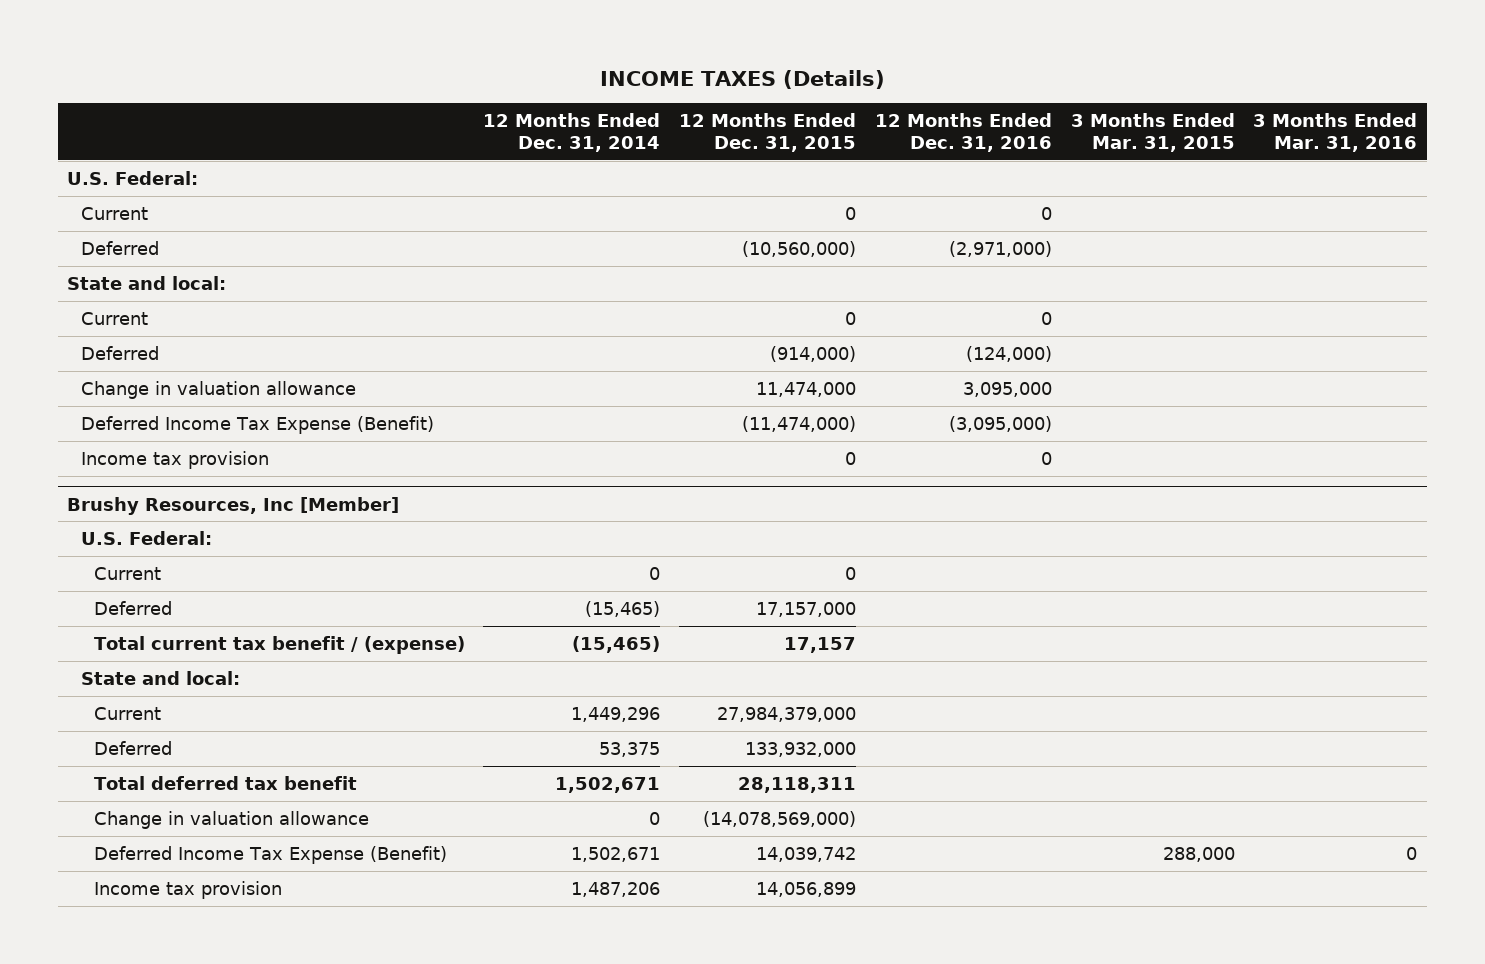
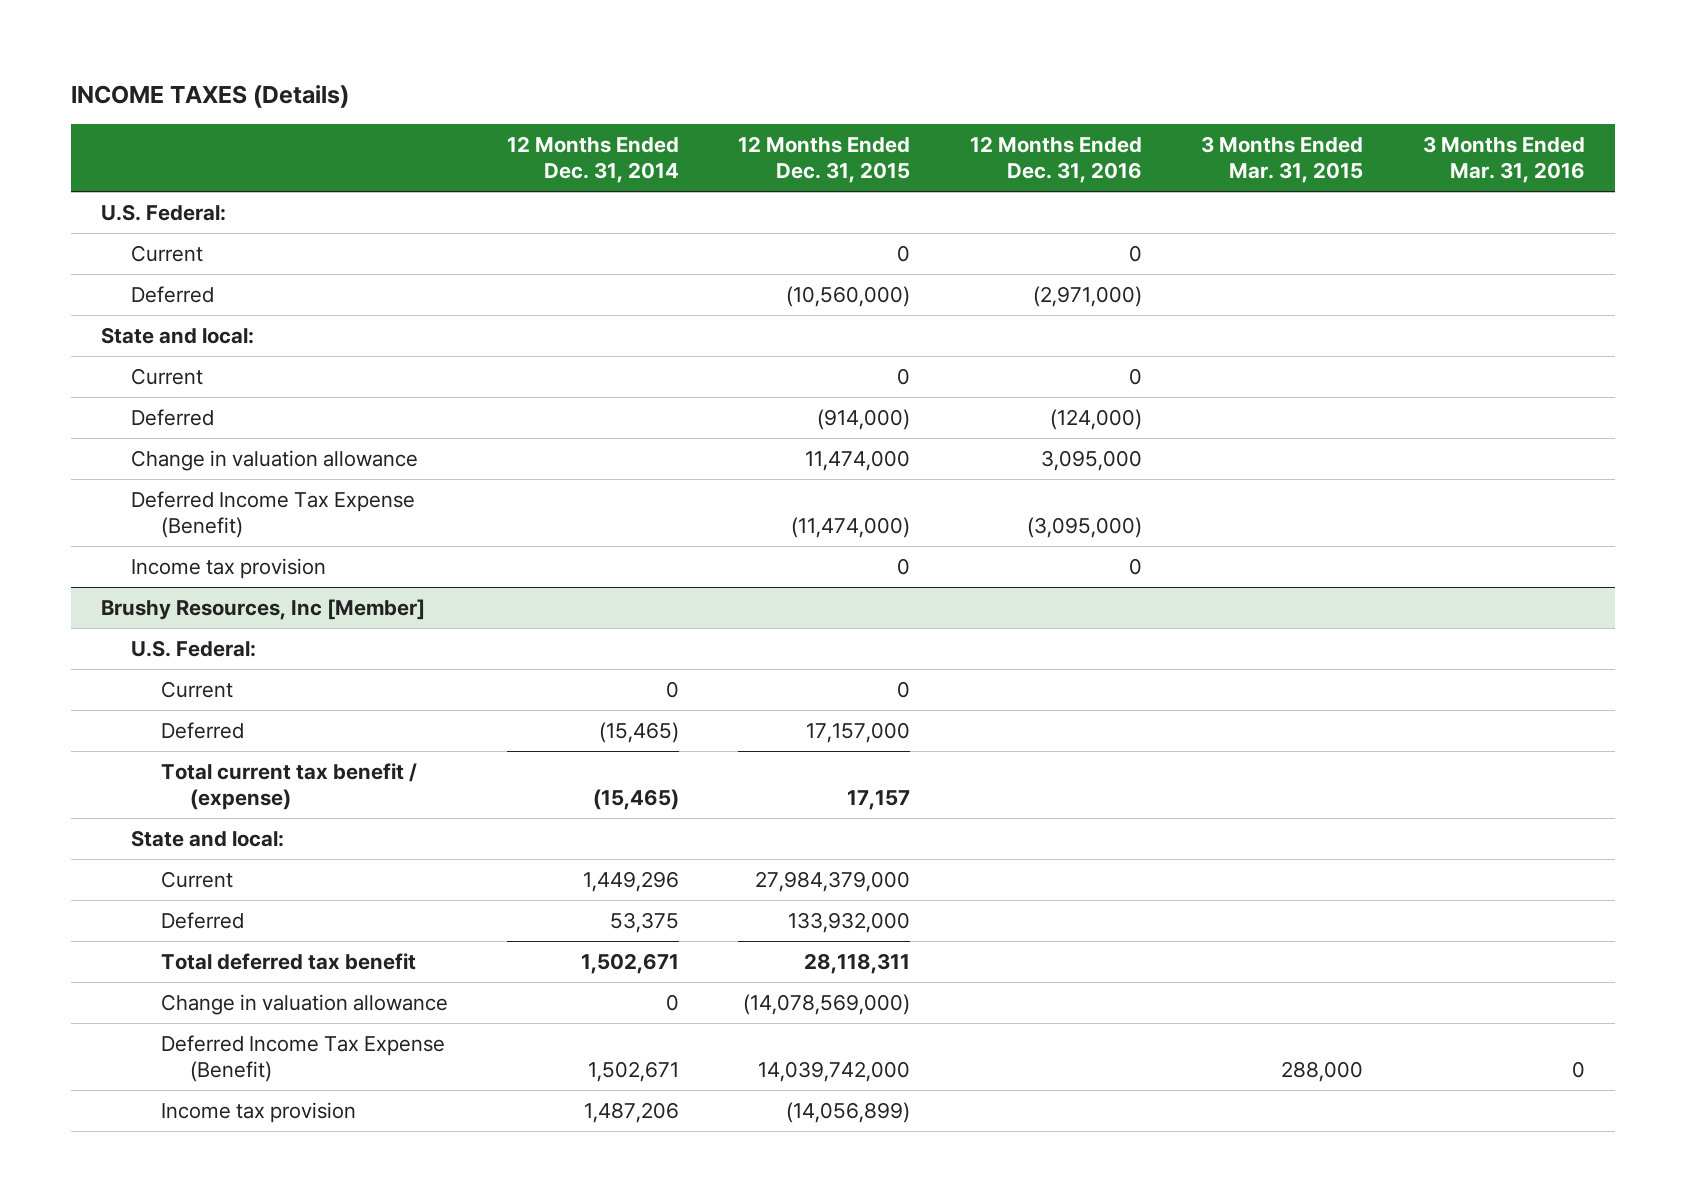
[756,846,857,862] 14,039,742 -> [758,1061,911,1083] 14,039,742,000
[756,881,857,897] 14,056,899 -> [786,1101,911,1123] (14,056,899)

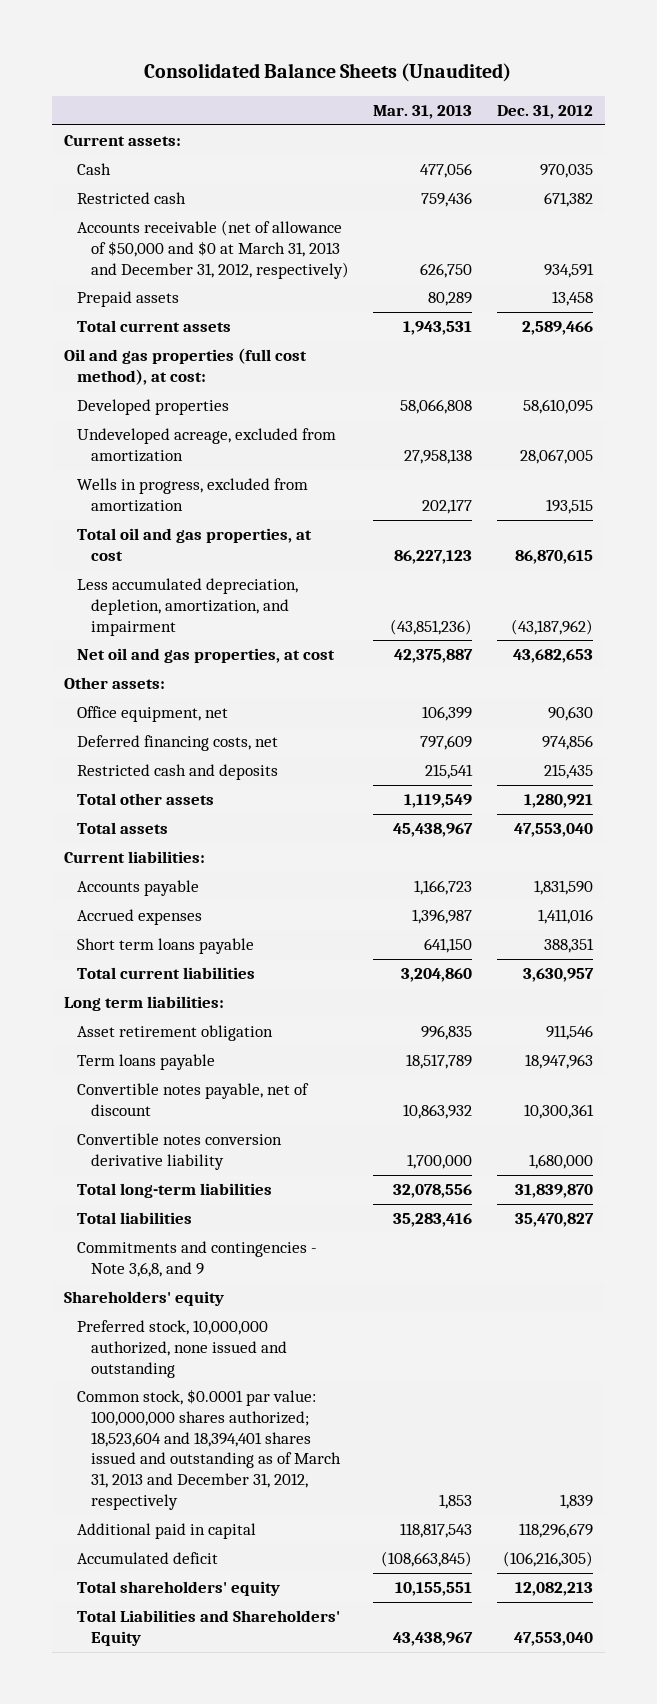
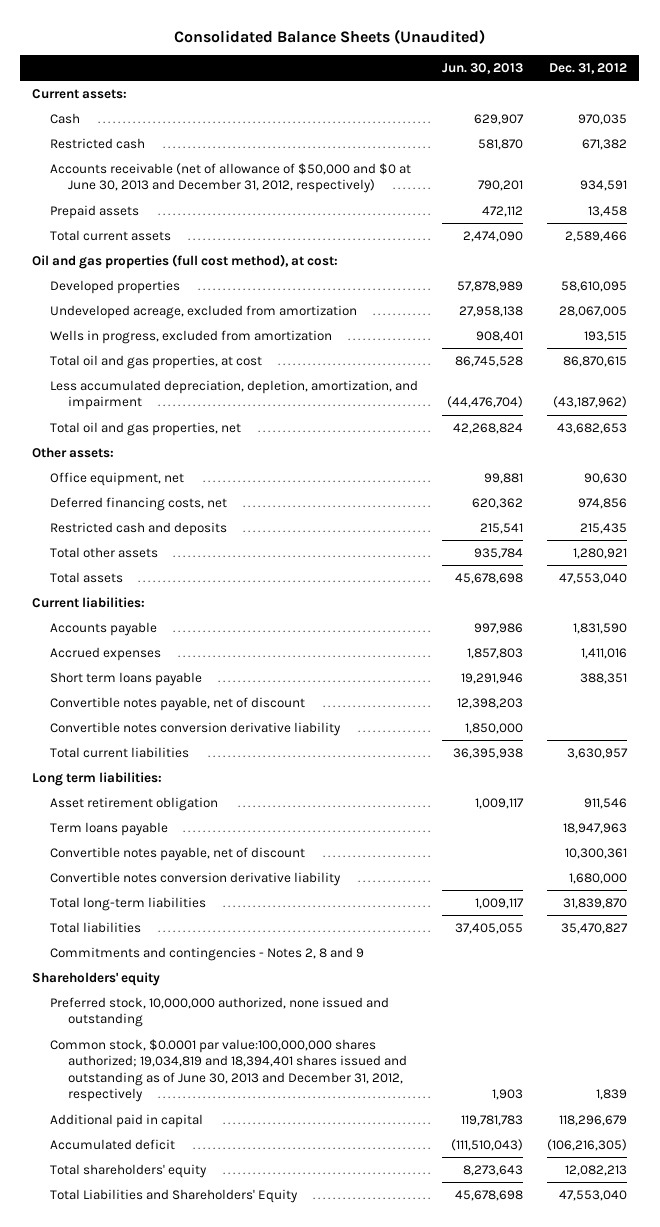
[373,104,473,119] Mar. 31, 2013 -> none
none -> [442,63,524,75] Jun. 30, 2013
[77,220,349,279] Accounts receivable (net of allowance of $50,000 and $0 at March 31, 2013 and December 31, 2012, respectively) -> [50,162,412,194] Accounts receivable (net of allowance of $50,000 and $0 at June 30, 2013 and December 31, 2012, respectively)
[77,648,336,664] Net oil and gas properties, at cost -> [50,421,242,436] Total oil and gas properties, net
none -> [50,696,306,711] Convertible notes payable, net of discount
none -> [50,721,342,736] Convertible notes conversion derivative liability
[77,1241,318,1278] Commitments and contingencies - Note 3,6,8, and 9 -> [50,946,365,961] Commitments and contingencies - Notes 2, 8 and 9
[77,1389,341,1510] Common stock, $0.0001 par value: 100,000,000 shares authorized; 18,523,604 and 18,394,401 shares issued and outstanding as of March 31, 2013 and December 31, 2012, respectively -> [50,1038,408,1103] Common stock, $0.0001 par value:100,000,000 shares authorized; 19,034,819 and 18,394,401 shares issued and outstanding as of June 30, 2013 and December 31, 2012, respectively

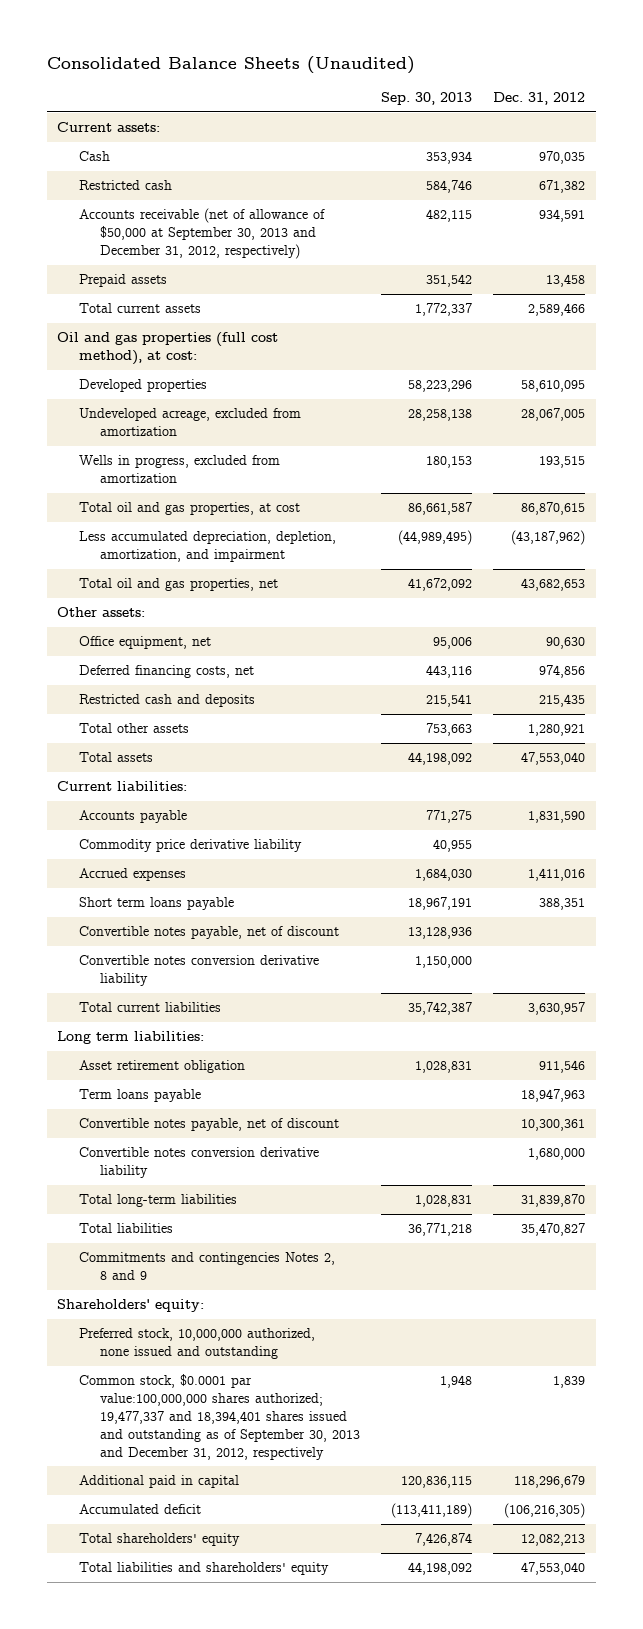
[442,63,524,75] Jun. 30, 2013 -> none
none -> [381,92,473,106] Sep. 30, 2013
[50,162,412,194] Accounts receivable (net of allowance of $50,000 and $0 at June 30, 2013 and December 31, 2012, respectively) -> [78,208,325,260] Accounts receivable (net of allowance of $50,000 at September 30, 2013 and December 31, 2012, respectively)
none -> [78,839,302,853] Commodity price derivative liability
[50,946,365,961] Commitments and contingencies - Notes 2, 8 and 9 -> [78,1252,335,1281] Commitments and contingencies Notes 2, 8 and 9
[32,971,161,986] Shareholders' equity -> [57,1299,205,1313] Shareholders' equity:
[50,1038,408,1103] Common stock, $0.0001 par value:100,000,000 shares authorized; 19,034,819 and 18,394,401 shares issued and outstanding as of June 30, 2013 and December 31, 2012, respectively -> [78,1374,361,1460] Common stock, $0.0001 par value:100,000,000 shares authorized; 19,477,337 and 18,394,401 shares issued and outstanding as of September 30, 2013 and December 31, 2012, respectively
[50,1188,299,1203] Total Liabilities and Shareholders' Equity -> [78,1562,329,1576] Total liabilities and shareholders' equity

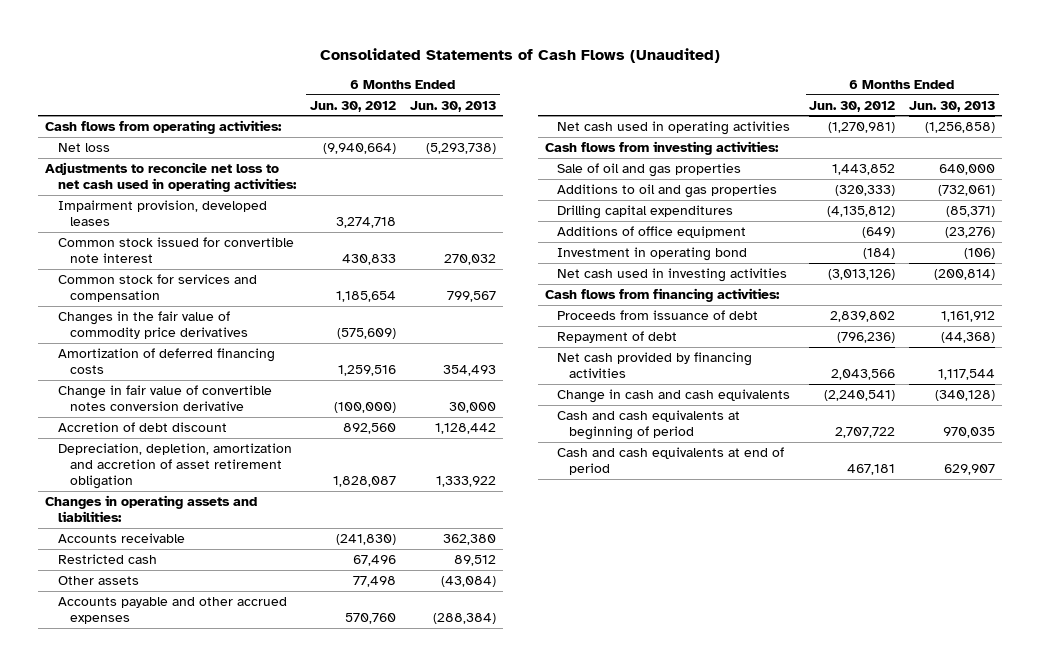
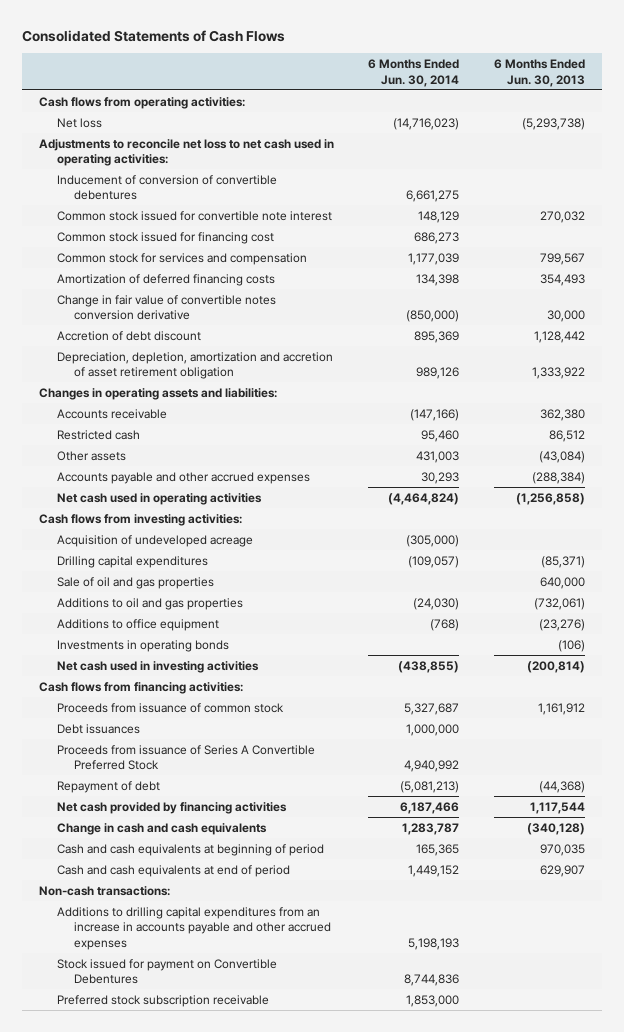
[320,47,721,63] Consolidated Statements of Cash Flows (Unaudited) -> [22,30,286,43] Consolidated Statements of Cash Flows
[310,100,397,112] Jun. 30, 2012 -> none
none -> [368,58,460,87] 6 Months Ended Jun. 30, 2014
[57,200,267,227] Impairment provision, developed leases -> none
none -> [56,174,277,201] Inducement of conversion of convertible debentures
none -> [56,231,274,244] Common stock issued for financing cost
[57,311,249,340] Changes in the fair value of commodity price derivatives -> none
[454,555,497,567] 89,512 -> [548,429,585,442] 86,512
none -> [56,534,253,547] Acquisition of undeveloped acreage
[556,205,733,220] Drilling capital expenditures -> [56,555,208,568] Drilling capital expenditures
[556,226,746,239] Additions of office equipment -> [56,618,219,631] Additions to office equipment
[556,247,747,262] Investment in operating bond -> [56,639,229,652] Investments in operating bonds
[556,310,758,321] Proceeds from issuance of debt -> [56,702,284,713] Proceeds from issuance of common stock
none -> [56,723,140,734] Debt issuances
none -> [56,744,315,771] Proceeds from issuance of Series A Convertible Preferred Stock
none -> [39,885,171,896] Non-cash transactions:
none -> [56,906,332,951] Additions to drilling capital expenditures from an increase in accounts payable and other accrued expenses
none -> [56,958,277,985] Stock issued for payment on Convertible Debentures
none -> [56,994,269,1007] Preferred stock subscription receivable

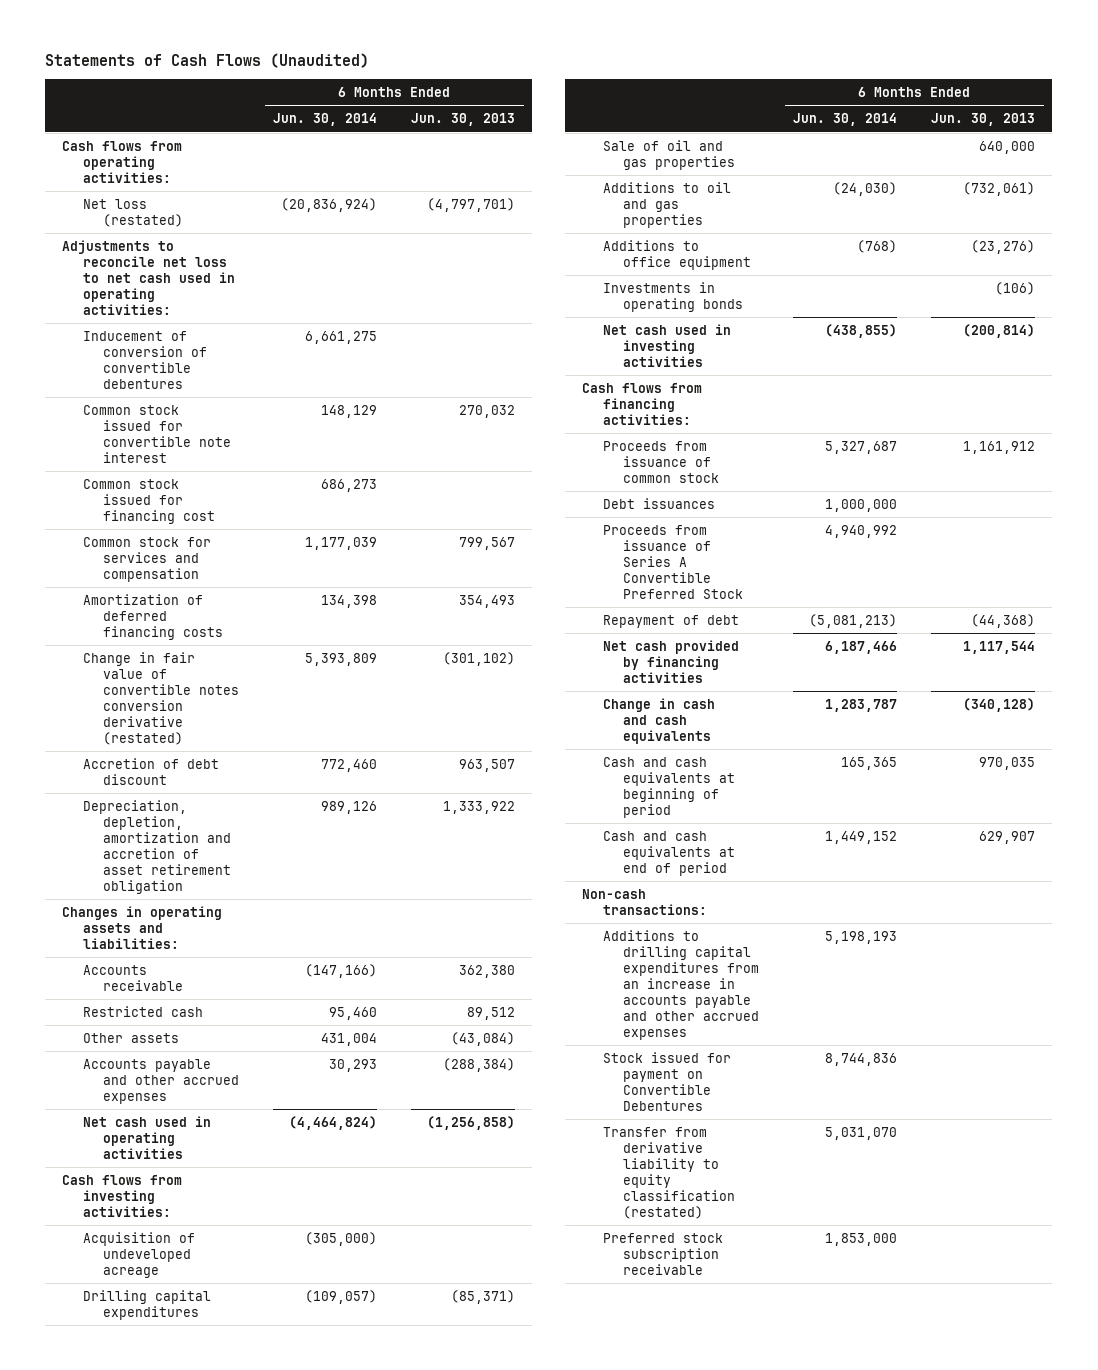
[22,30,286,43] Consolidated Statements of Cash Flows -> [45,52,370,68] Statements of Cash Flows (Unaudited)
[56,117,102,128] Net loss -> [82,198,184,227] Net loss (restated)
[393,117,460,130] (14,716,023) -> [281,197,378,212] (20,836,924)
[521,117,585,130] (5,293,738) -> [427,197,516,212] (4,797,701)
[56,294,276,321] Change in fair value of convertible notes conversion derivative -> [82,651,240,745] Change in fair value of convertible notes conversion derivative (restated)
[406,310,460,323] (850,000) -> [305,652,378,666] 5,393,809
[546,310,585,323] 30,000 -> [443,651,516,666] (301,102)
[414,330,460,343] 895,369 -> [321,758,378,772] 772,460
[533,330,585,343] 1,128,442 -> [459,758,516,772] 963,507
[548,429,585,442] 86,512 -> [467,1006,516,1020] 89,512
[416,450,460,463] 431,003 -> [321,1032,378,1046] 431,004
none -> [602,1126,736,1219] Transfer from derivative liability to equity classification (restated)

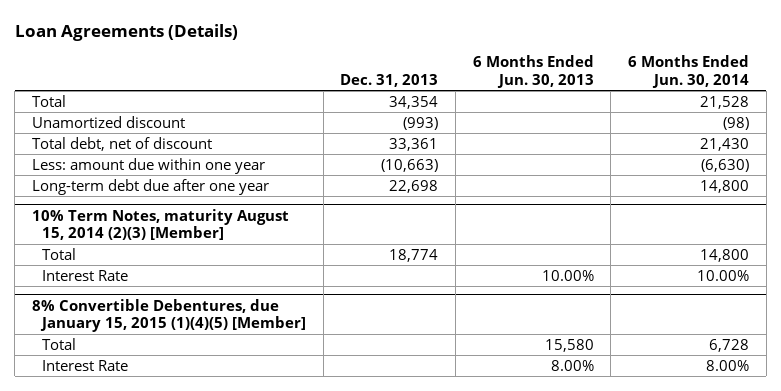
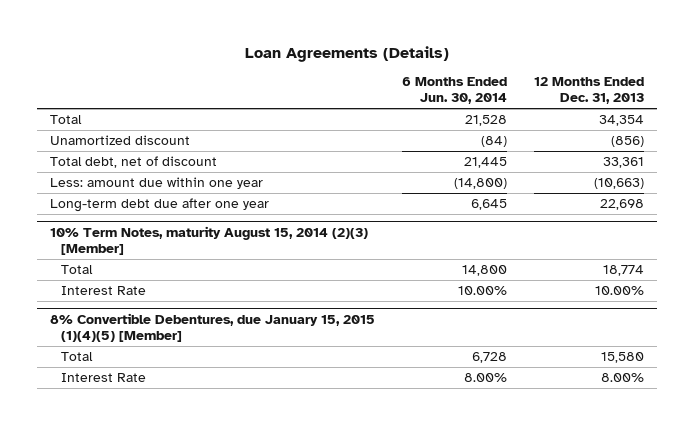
[340,73,439,87] Dec. 31, 2013 -> none
[472,55,594,88] 6 Months Ended Jun. 30, 2013 -> none
none -> [533,77,644,105] 12 Months Ended Dec. 31, 2013
[722,116,749,130] (98) -> [480,136,507,148] (84)
[699,137,749,151] 21,430 -> [463,157,507,169] 21,445
[700,158,749,172] (6,630) -> [453,178,507,190] (14,800)
[699,179,749,193] 14,800 -> [470,199,507,211] 6,645

